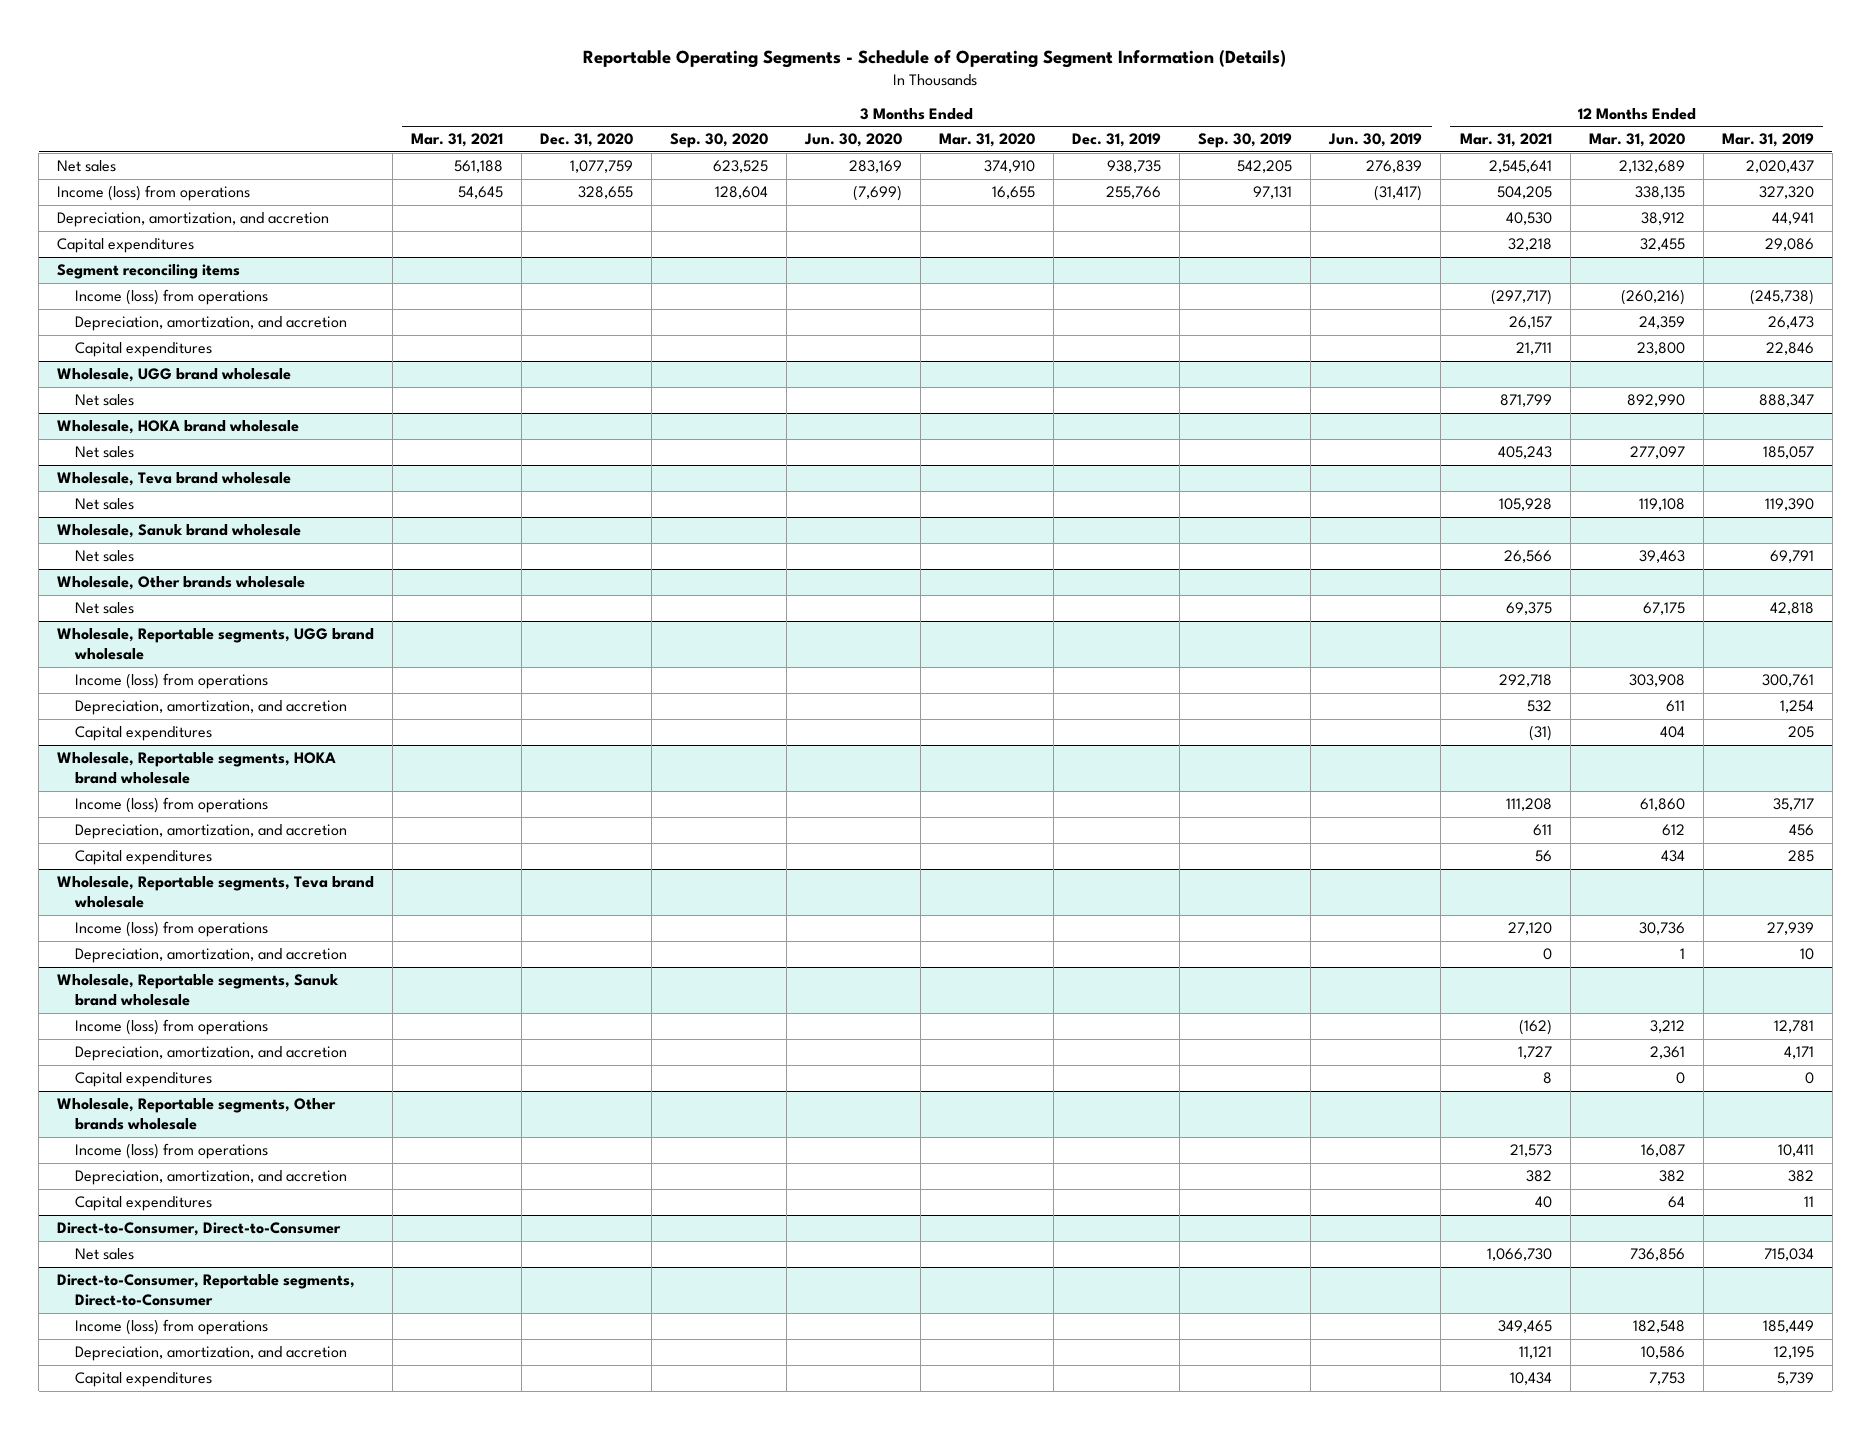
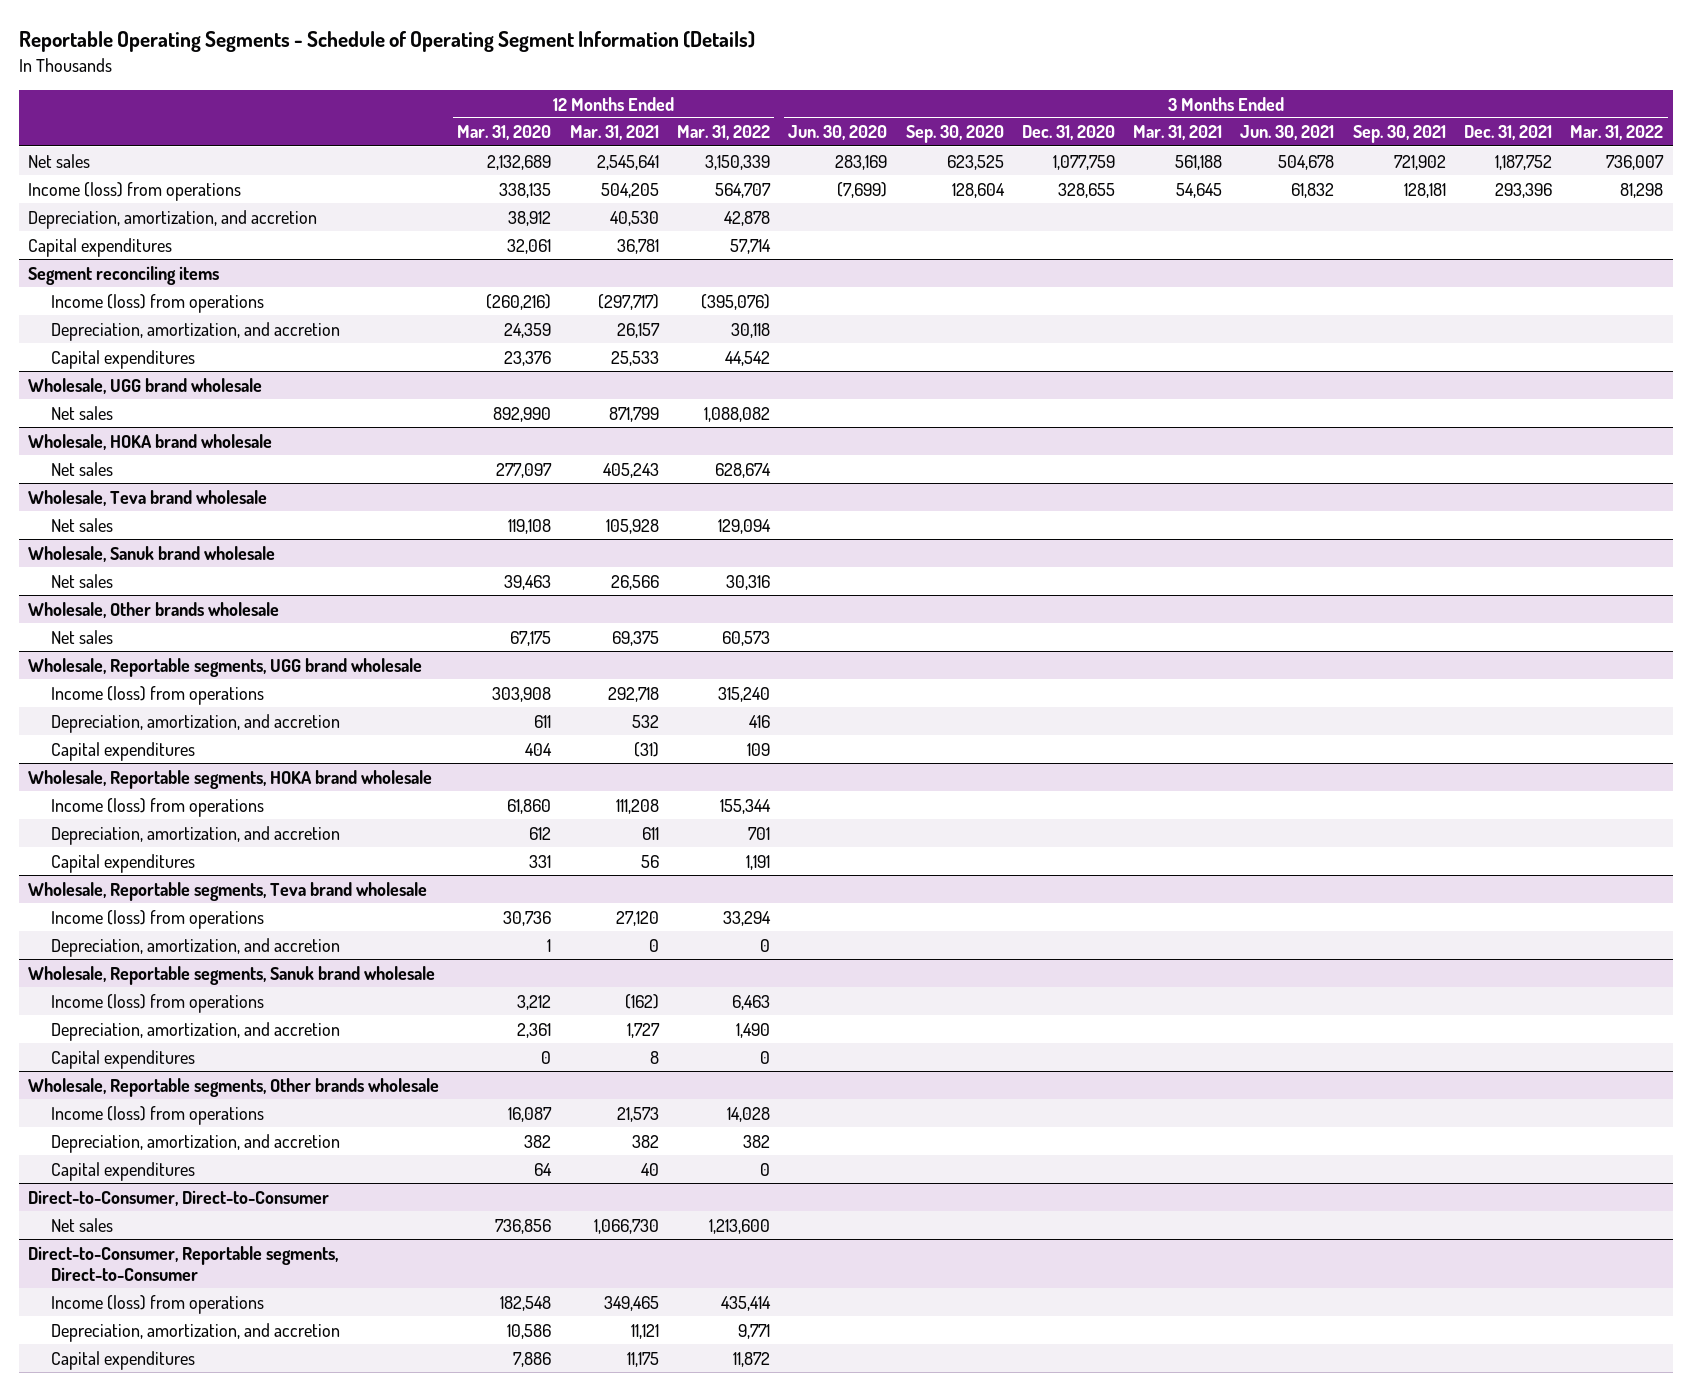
[939,133,1036,148] Mar. 31, 2020 -> none
[1072,133,1162,148] Dec. 31, 2019 -> none
[1198,133,1293,149] Sep. 30, 2019 -> none
[1328,133,1423,148] Jun. 30, 2019 -> none
[1721,133,1814,148] Mar. 31, 2019 -> none
none -> [676,125,770,141] Mar. 31, 2022
none -> [1240,125,1335,141] Jun. 30, 2021
none -> [1352,125,1446,144] Sep. 30, 2021
none -> [1464,125,1553,141] Dec. 31, 2021
none -> [1570,125,1664,141] Mar. 31, 2022
[1507,238,1552,252] 32,218 -> [616,238,659,254] 36,781
[1639,238,1685,252] 32,455 -> [507,238,552,254] 32,061
[1515,342,1552,356] 21,711 -> [610,350,659,366] 25,533
[1636,342,1685,356] 23,800 -> [504,350,552,366] 23,376
[1660,850,1685,863] 434 -> [529,854,552,868] 331
[1509,1372,1552,1386] 10,434 -> [626,1351,659,1367] 11,175
[1648,1372,1685,1386] 7,753 -> [513,1351,552,1367] 7,886

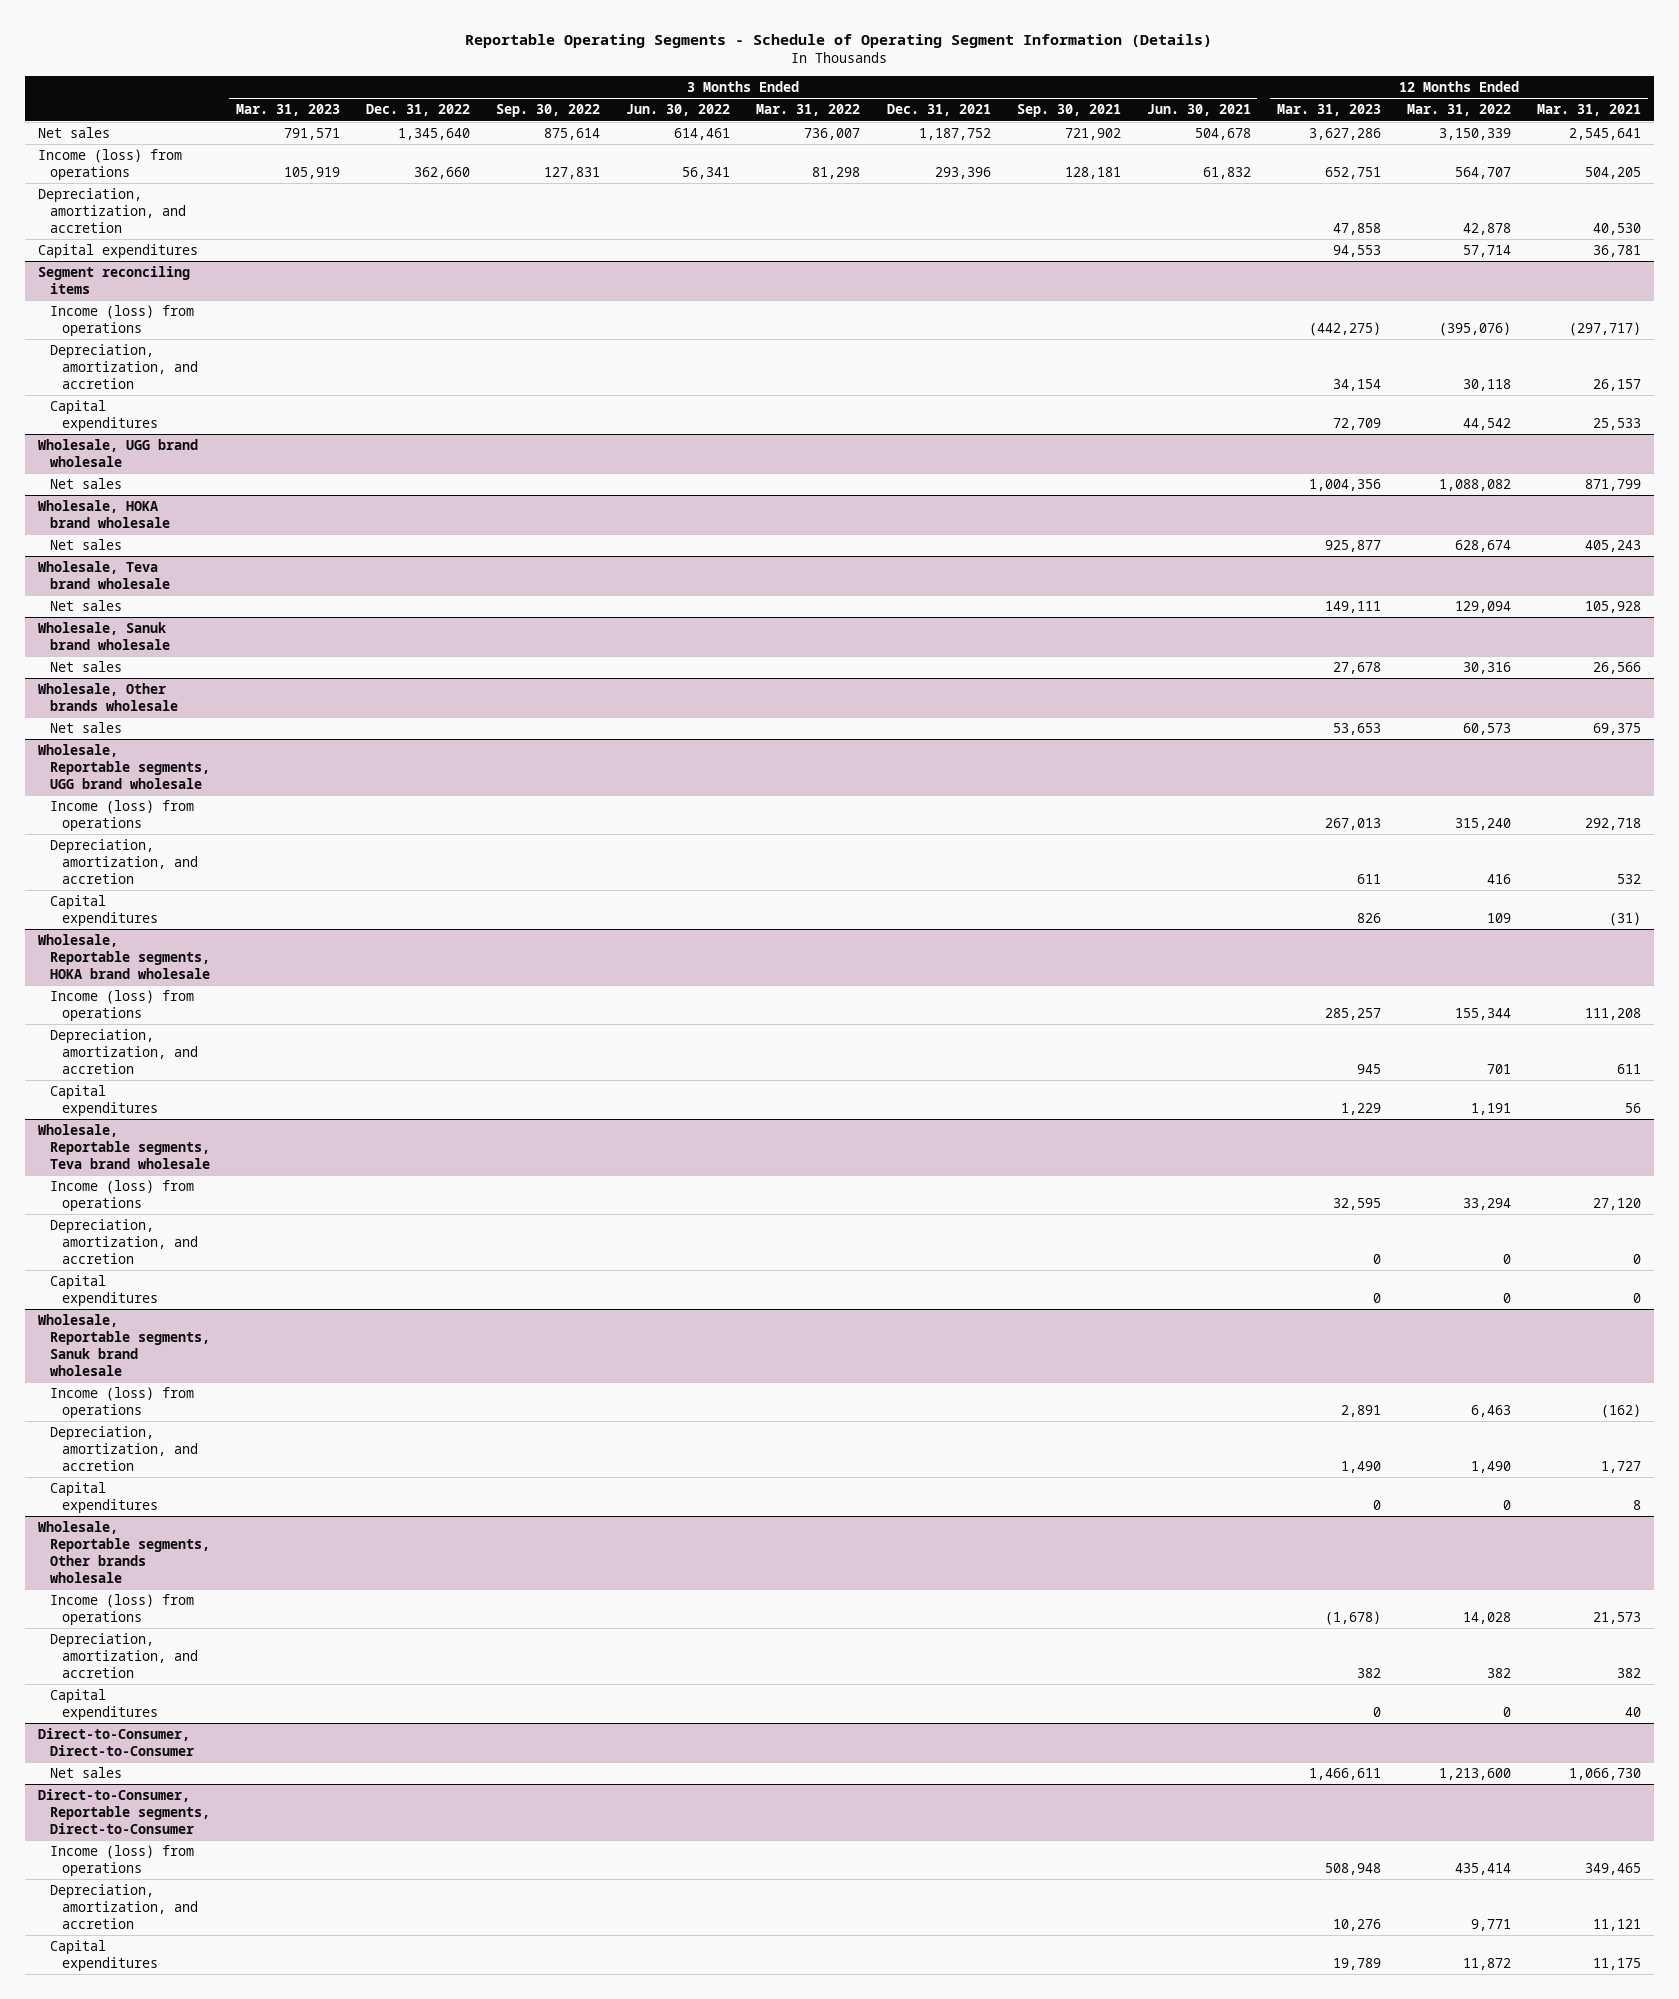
[457,125,552,141] Mar. 31, 2020 -> none
[788,125,888,141] Jun. 30, 2020 -> none
[905,125,1004,144] Sep. 30, 2020 -> none
[1021,125,1115,141] Dec. 31, 2020 -> none
[1133,125,1223,141] Mar. 31, 2021 -> none
none -> [235,104,340,117] Mar. 31, 2023
none -> [366,104,471,117] Dec. 31, 2022
none -> [496,104,601,118] Sep. 30, 2022
none -> [626,104,731,117] Jun. 30, 2022
none -> [1276,104,1381,117] Mar. 31, 2023
none -> [49,1274,158,1306] Capital expenditures

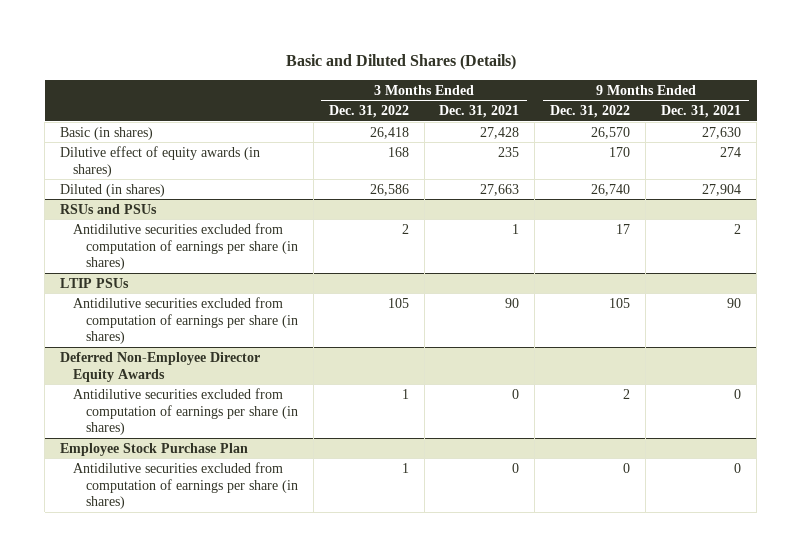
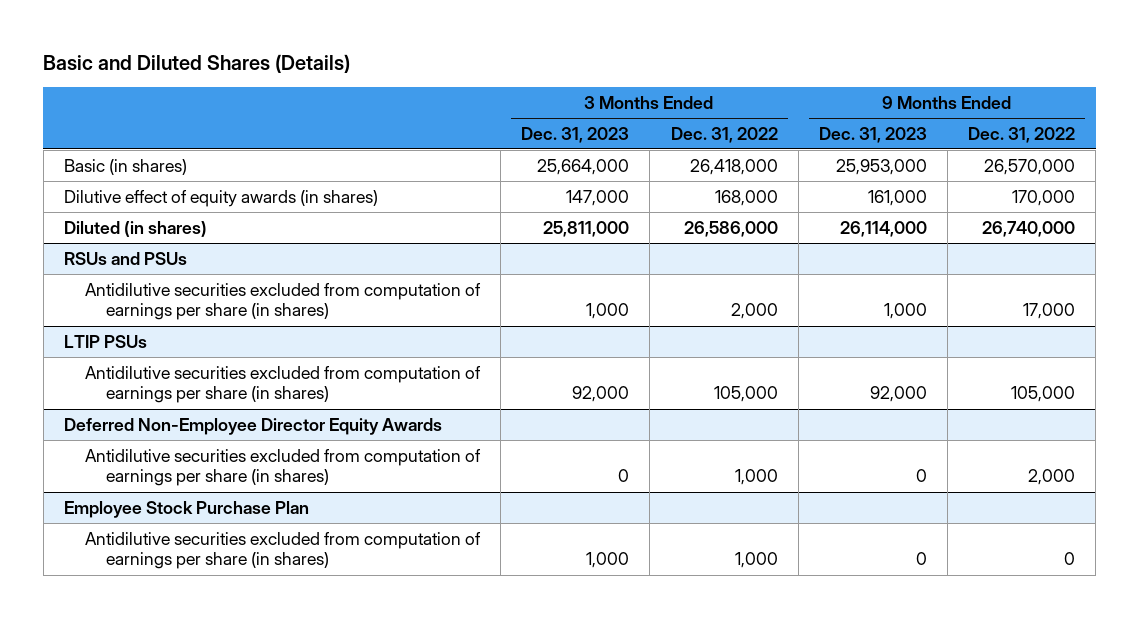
[439,105,520,119] Dec. 31, 2021 -> none
[661,105,742,119] Dec. 31, 2021 -> none
none -> [521,126,630,143] Dec. 31, 2023
none -> [818,126,927,143] Dec. 31, 2023
[369,126,409,139] 26,418 -> [689,158,778,175] 26,418,000
[591,126,631,139] 26,570 -> [984,158,1076,175] 26,570,000
[387,146,409,157] 168 -> [714,189,778,206] 168,000
[609,146,631,157] 170 -> [1012,189,1076,206] 170,000
[369,183,409,196] 26,586 -> [683,220,778,237] 26,586,000
[591,183,631,196] 26,740 -> [982,220,1076,237] 26,740,000
[401,223,409,234] 2 -> [730,303,778,320] 2,000
[616,223,631,234] 17 -> [1023,303,1076,320] 17,000
[387,297,409,308] 105 -> [713,386,778,403] 105,000
[609,297,631,308] 105 -> [1011,386,1076,403] 105,000
[401,388,409,399] 1 -> [734,469,778,486] 1,000
[623,388,631,399] 2 -> [1028,469,1076,486] 2,000
[401,462,409,473] 1 -> [734,552,778,569] 1,000

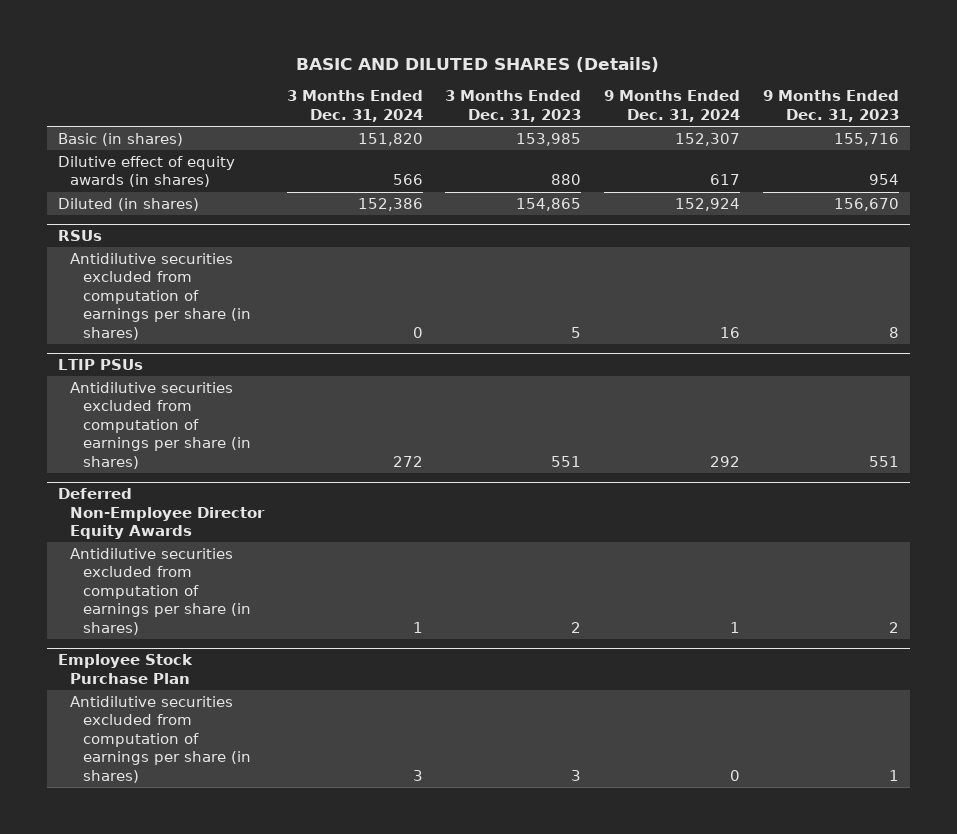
[43,54,351,74] Basic and Diluted Shares (Details) -> [296,56,660,72] BASIC AND DILUTED SHARES (Details)
[670,126,778,143] Dec. 31, 2022 -> none
[968,126,1076,143] Dec. 31, 2022 -> none
none -> [286,90,423,122] 3 Months Ended Dec. 31, 2024
none -> [603,90,740,122] 9 Months Ended Dec. 31, 2024
[63,251,187,265] RSUs and PSUs -> none
[537,158,630,175] 25,664,000 -> [516,132,582,146] 153,985
[835,158,927,175] 25,953,000 -> [833,132,899,146] 155,716
[566,189,630,206] 147,000 -> [551,174,582,186] 880
[867,189,927,206] 161,000 -> [868,174,899,186] 954
[543,220,630,237] 25,811,000 -> [516,197,582,211] 154,865
[839,220,927,237] 26,114,000 -> [833,197,899,211] 156,670
none -> [58,230,103,242] RSUs
[586,303,630,320] 1,000 -> [571,326,582,338] 5
[883,303,927,320] 1,000 -> [888,326,899,338] 8
[572,386,630,403] 92,000 -> [551,455,582,467] 551
[869,386,927,403] 92,000 -> [868,455,899,467] 551
[618,469,630,483] 0 -> [571,621,582,633] 2
[915,469,927,483] 0 -> [888,621,899,633] 2
[586,552,630,569] 1,000 -> [571,769,582,781] 3
[915,552,927,566] 0 -> [888,769,899,781] 1

